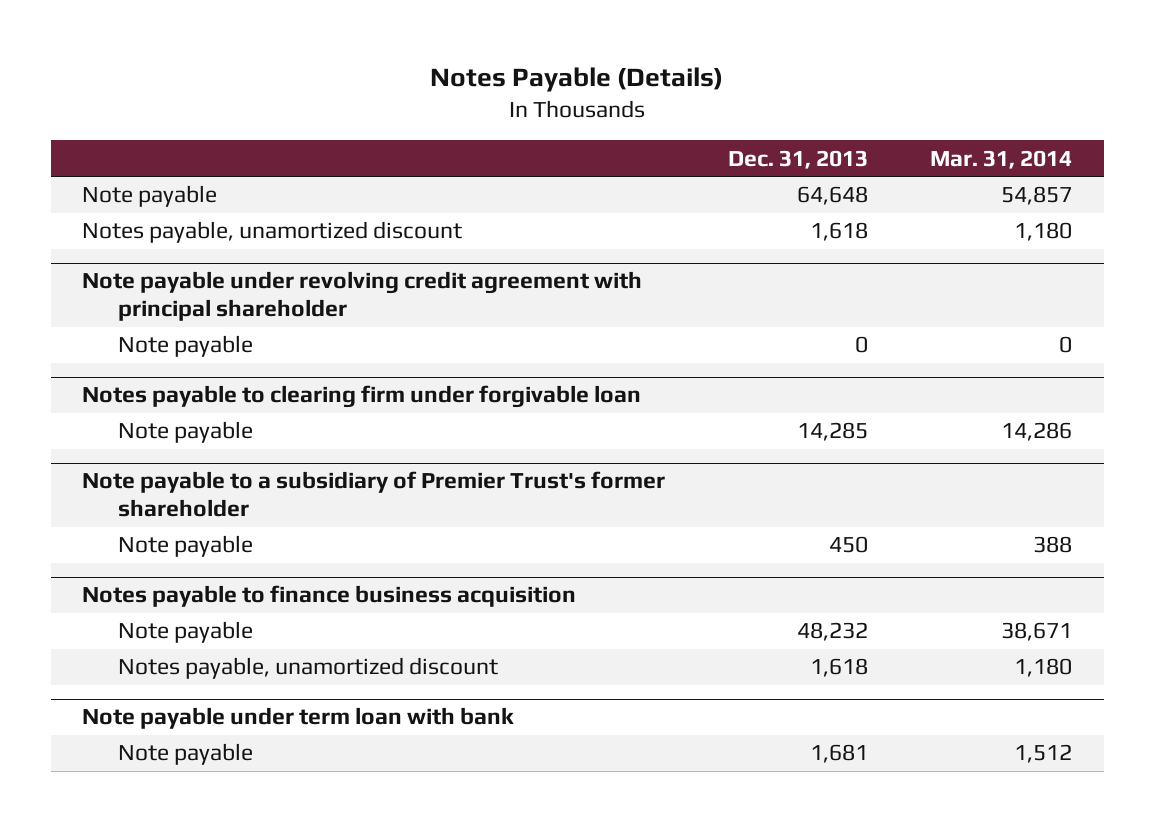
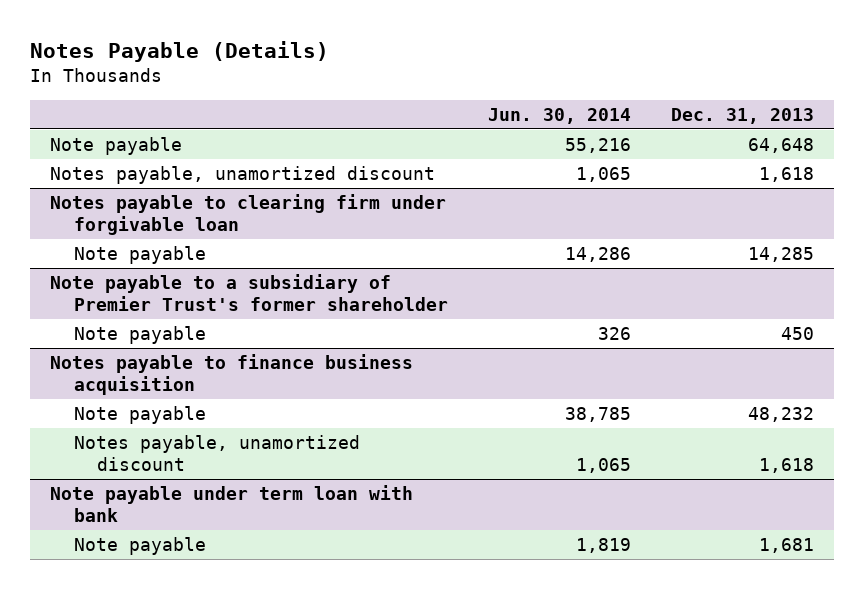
[930,149,1073,169] Mar. 31, 2014 -> none
none -> [487,107,631,124] Jun. 30, 2014
[82,271,643,322] Note payable under revolving credit agreement with principal shareholder -> none
[117,335,253,358] Note payable -> none

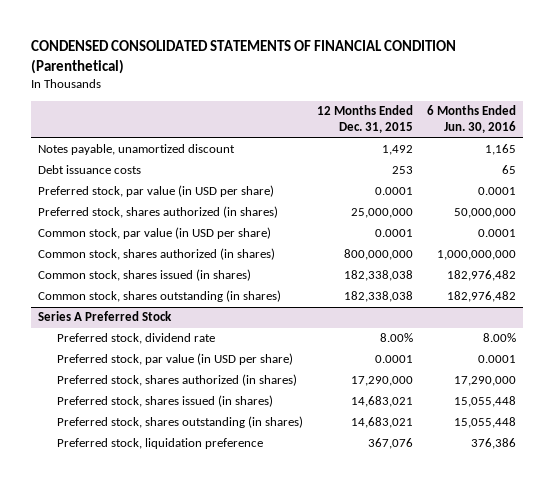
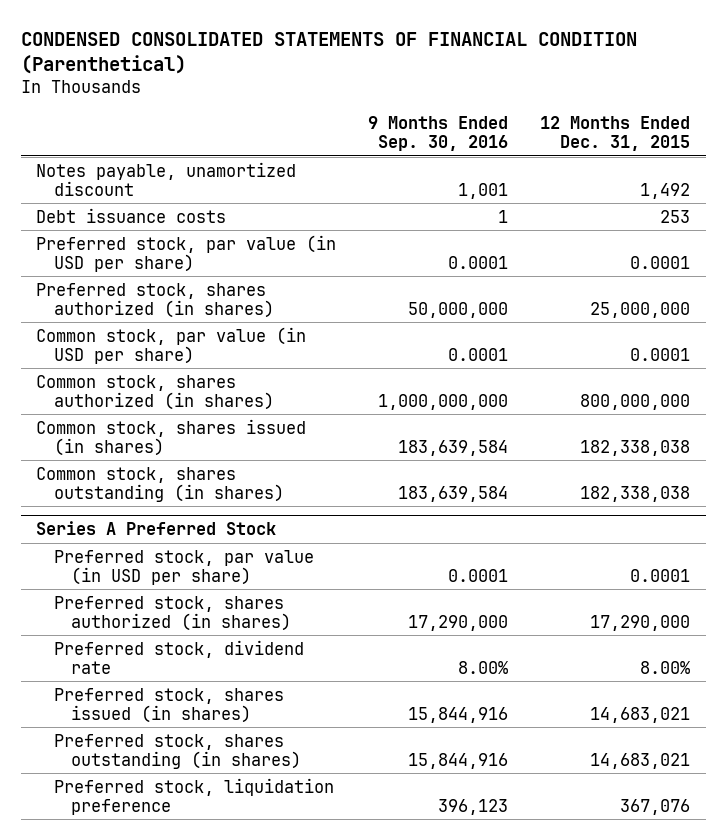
[427,105,517,134] 6 Months Ended Jun. 30, 2016 -> none
none -> [368,115,509,152] 9 Months Ended Sep. 30, 2016
[56,333,215,345] Preferred stock, dividend rate -> [53,639,304,674] Preferred stock, dividend rate

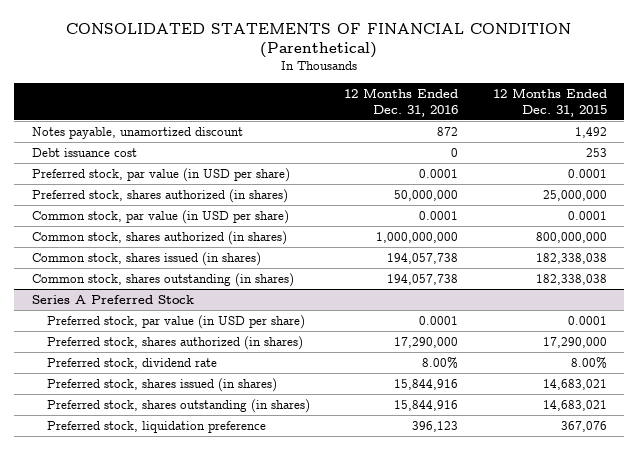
[20,31,637,75] CONDENSED CONSOLIDATED STATEMENTS OF FINANCIAL CONDITION (Parenthetical) -> [66,22,572,59] CONSOLIDATED STATEMENTS OF FINANCIAL CONDITION (Parenthetical)
[368,115,509,152] 9 Months Ended Sep. 30, 2016 -> none
none -> [344,87,459,117] 12 Months Ended Dec. 31, 2016
[36,207,227,223] Debt issuance costs -> [31,147,137,157] Debt issuance cost

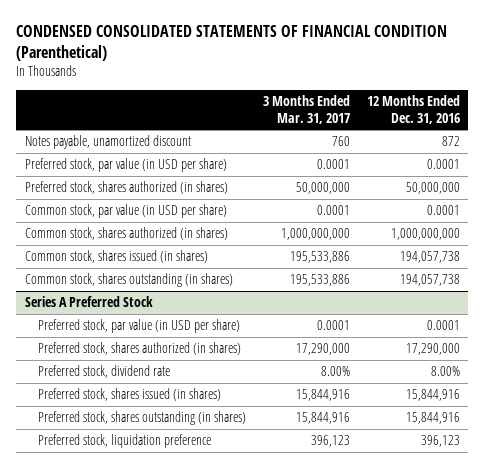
[66,22,572,59] CONSOLIDATED STATEMENTS OF FINANCIAL CONDITION (Parenthetical) -> [16,25,448,62] CONDENSED CONSOLIDATED STATEMENTS OF FINANCIAL CONDITION (Parenthetical)
[492,87,607,117] 12 Months Ended Dec. 31, 2015 -> none
none -> [263,95,351,124] 3 Months Ended Mar. 31, 2017
[31,147,137,157] Debt issuance cost -> none

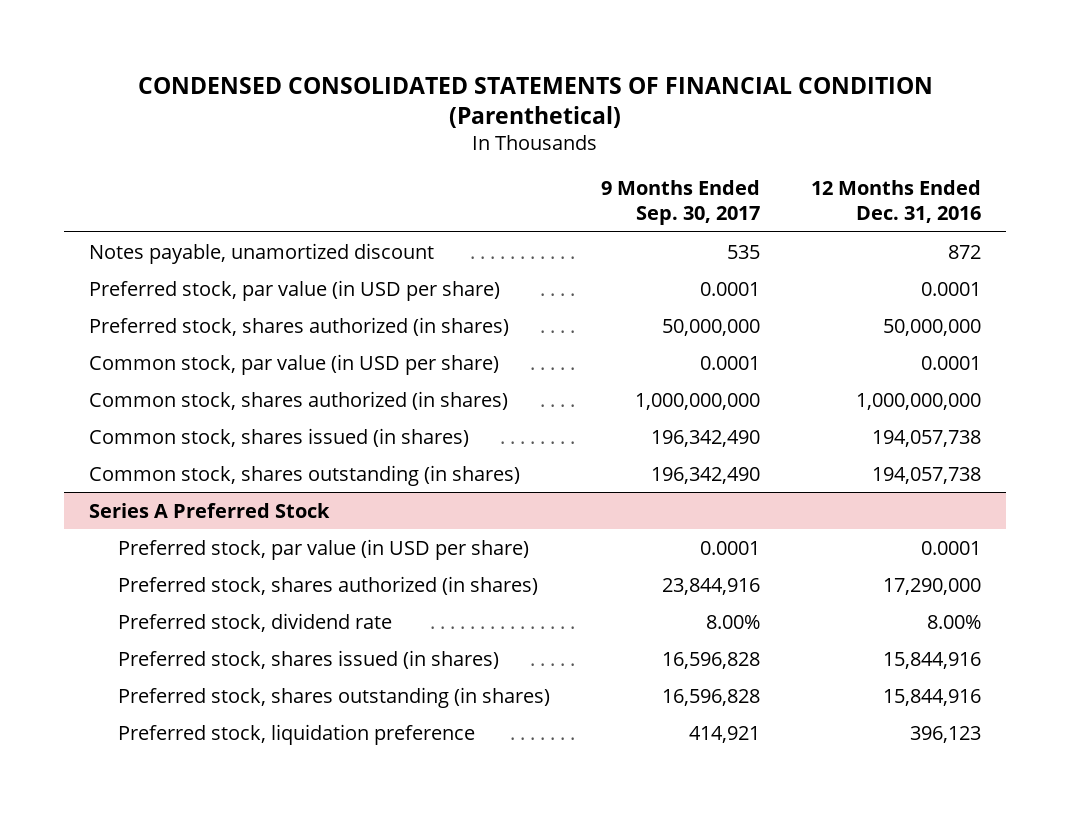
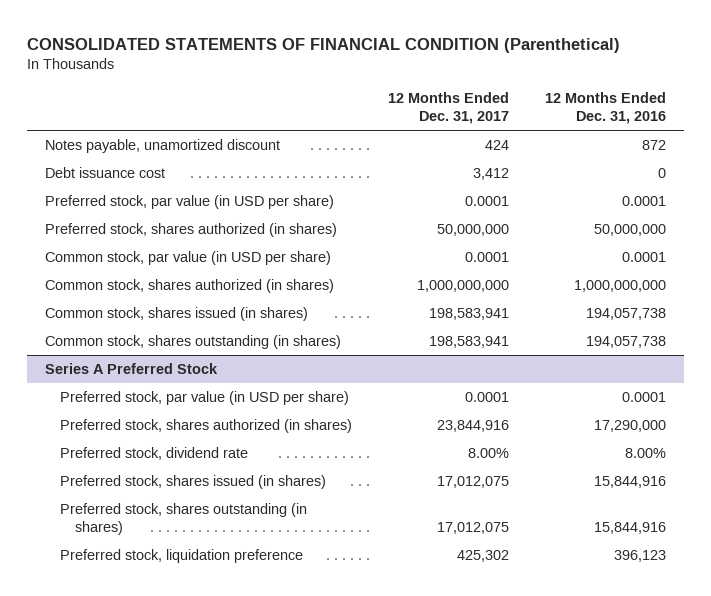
[137,76,933,128] CONDENSED CONSOLIDATED STATEMENTS OF FINANCIAL CONDITION (Parenthetical) -> [27,37,621,53] CONSOLIDATED STATEMENTS OF FINANCIAL CONDITION (Parenthetical)
[600,180,760,225] 9 Months Ended Sep. 30, 2017 -> none
none -> [387,91,509,124] 12 Months Ended Dec. 31, 2017
none -> [45,167,166,179] Debt issuance cost

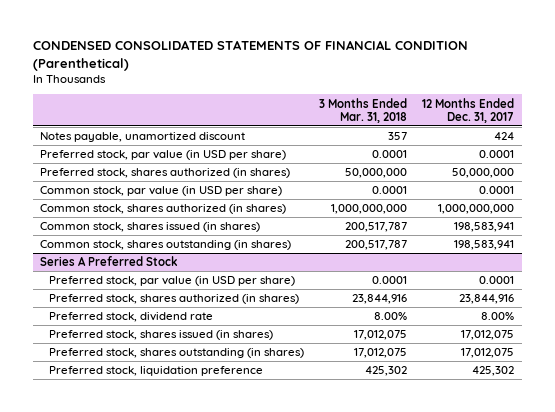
[27,37,621,53] CONSOLIDATED STATEMENTS OF FINANCIAL CONDITION (Parenthetical) -> [32,40,468,71] CONDENSED CONSOLIDATED STATEMENTS OF FINANCIAL CONDITION (Parenthetical)
[544,91,666,124] 12 Months Ended Dec. 31, 2016 -> none
none -> [319,97,408,123] 3 Months Ended Mar. 31, 2018
[45,167,166,179] Debt issuance cost -> none

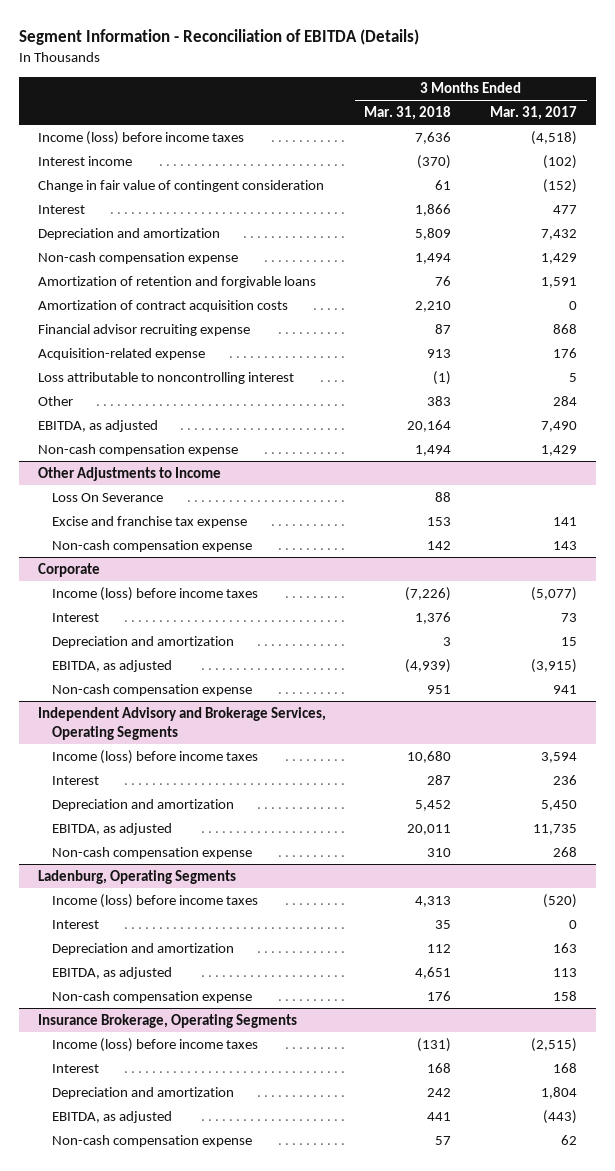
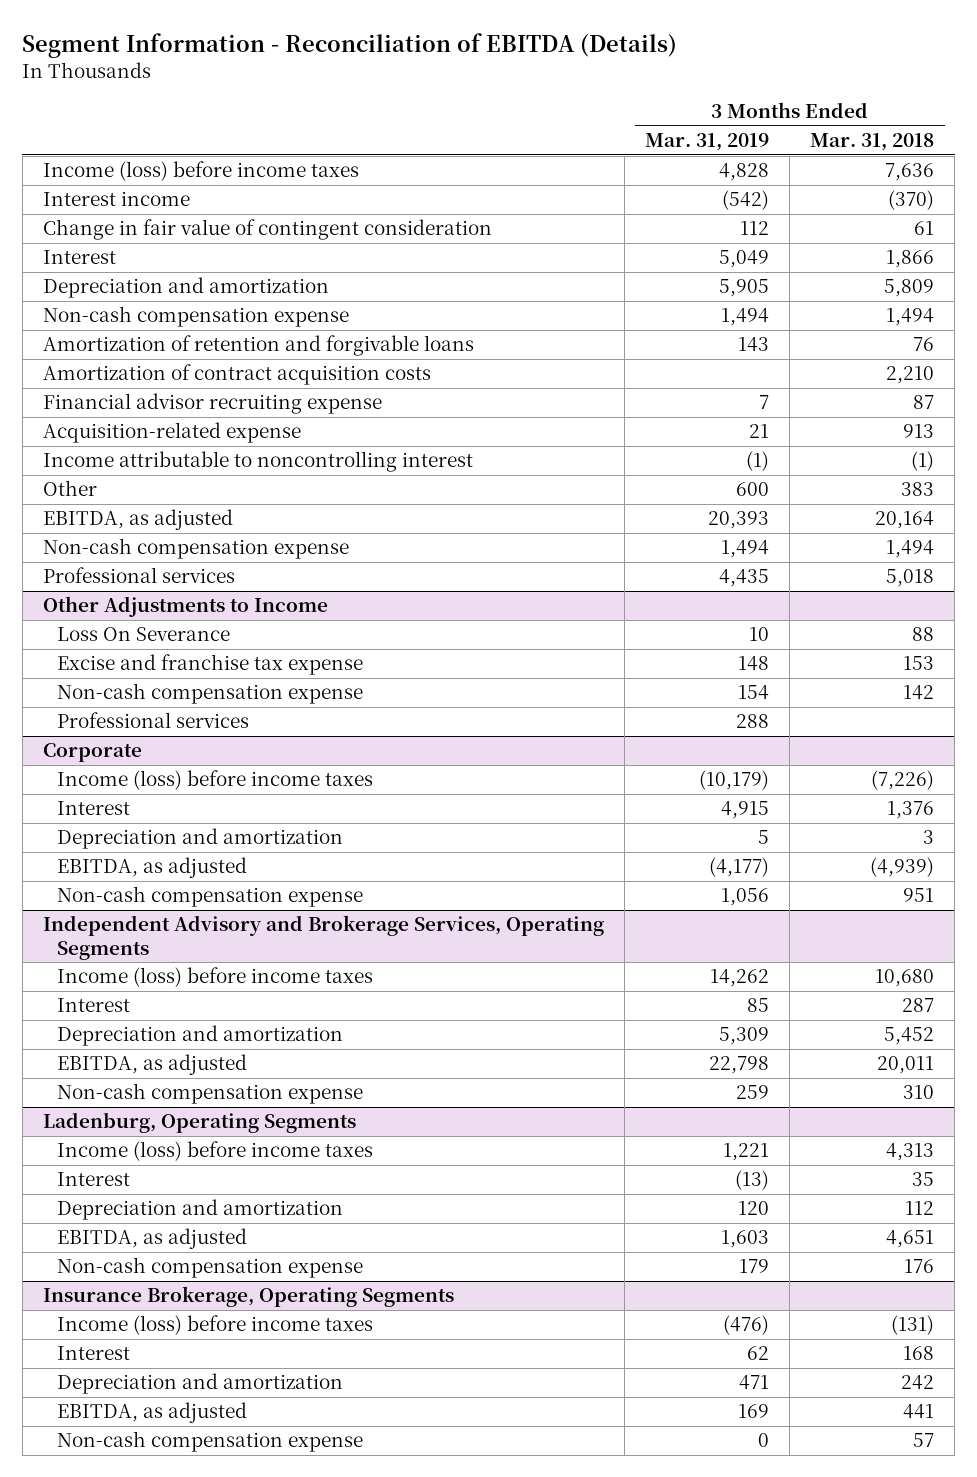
[489,106,577,121] Mar. 31, 2017 -> none
none -> [645,133,770,152] Mar. 31, 2019
[37,371,294,384] Loss attributable to noncontrolling interest -> [43,451,474,473] Income attributable to noncontrolling interest
none -> [43,567,236,584] Professional services
none -> [57,712,250,729] Professional services

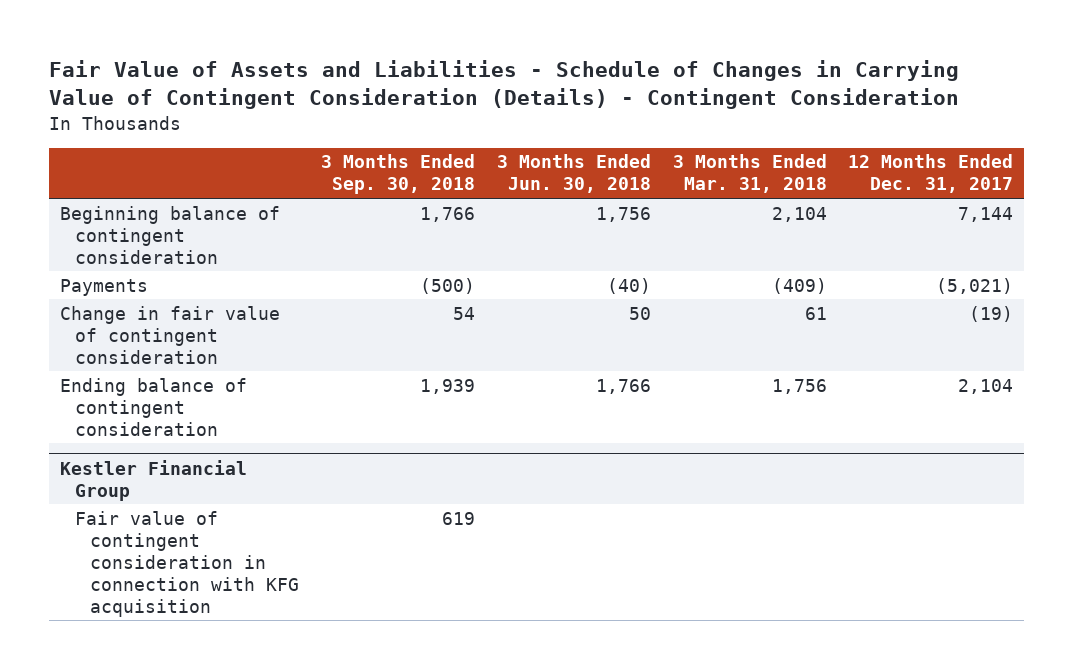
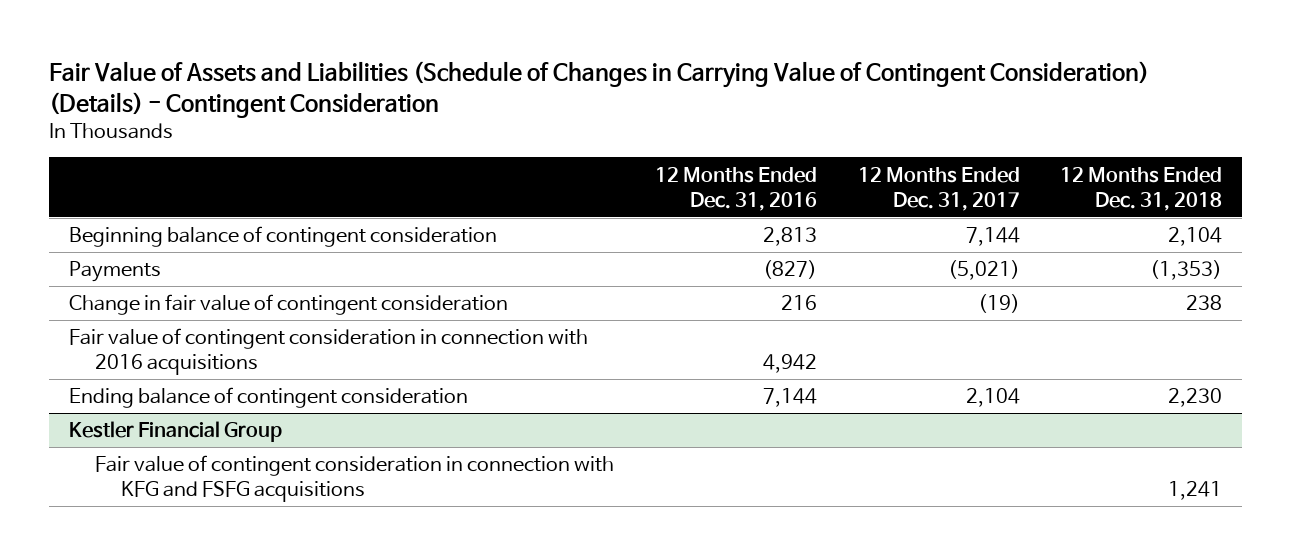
[49,60,960,110] Fair Value of Assets and Liabilities - Schedule of Changes in Carrying Value of Contingent Consideration (Details) - Contingent Consideration -> [49,60,1150,118] Fair Value of Assets and Liabilities (Schedule of Changes in Carrying Value of Contingent Consideration) (Details) - Contingent Consideration
[321,154,476,195] 3 Months Ended Sep. 30, 2018 -> none
[496,154,651,194] 3 Months Ended Jun. 30, 2018 -> none
[672,154,827,194] 3 Months Ended Mar. 31, 2018 -> none
none -> [654,166,817,211] 12 Months Ended Dec. 31, 2016
none -> [1060,166,1223,211] 12 Months Ended Dec. 31, 2018
none -> [69,328,589,376] Fair value of contingent consideration in connection with 2016 acquisitions
[75,510,300,617] Fair value of contingent consideration in connection with KFG acquisition -> [95,455,615,503] Fair value of contingent consideration in connection with KFG and FSFG acquisitions

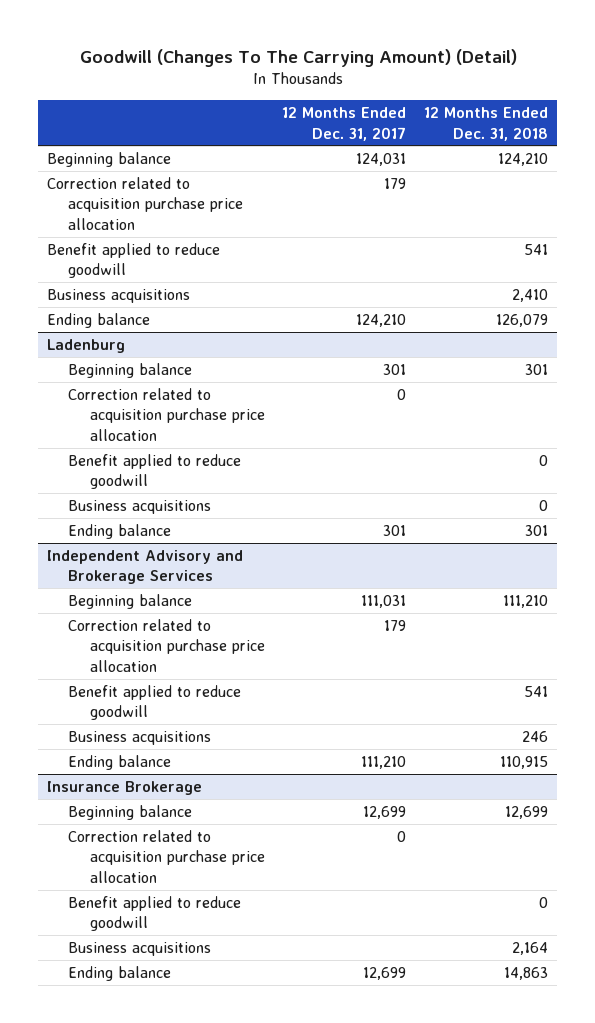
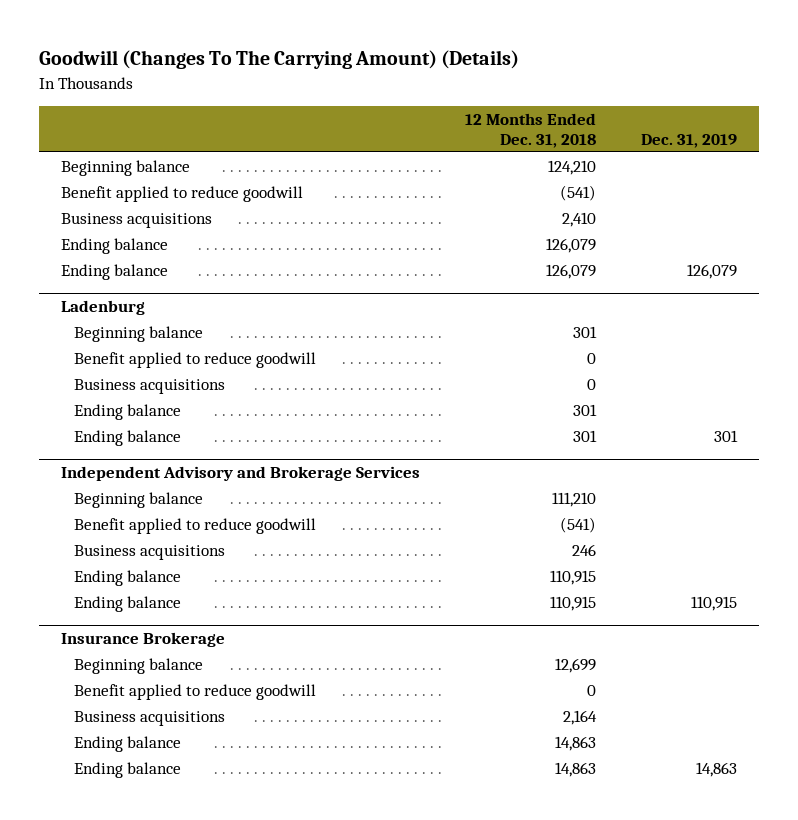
[79,48,517,67] Goodwill (Changes To The Carrying Amount) (Detail) -> [38,50,519,70] Goodwill (Changes To The Carrying Amount) (Details)
[282,107,407,141] 12 Months Ended Dec. 31, 2017 -> none
none -> [640,133,737,148] Dec. 31, 2019
[47,176,244,230] Correction related to acquisition purchase price allocation -> none
[524,243,549,255] 541 -> [559,184,596,201] (541)
none -> [60,263,168,280] Ending balance
[68,387,265,441] Correction related to acquisition purchase price allocation -> none
none -> [73,429,181,446] Ending balance
[68,618,265,672] Correction related to acquisition purchase price allocation -> none
[524,685,549,697] 541 -> [559,516,596,533] (541)
none -> [73,595,181,612] Ending balance
[68,829,265,883] Correction related to acquisition purchase price allocation -> none
none -> [73,761,181,778] Ending balance

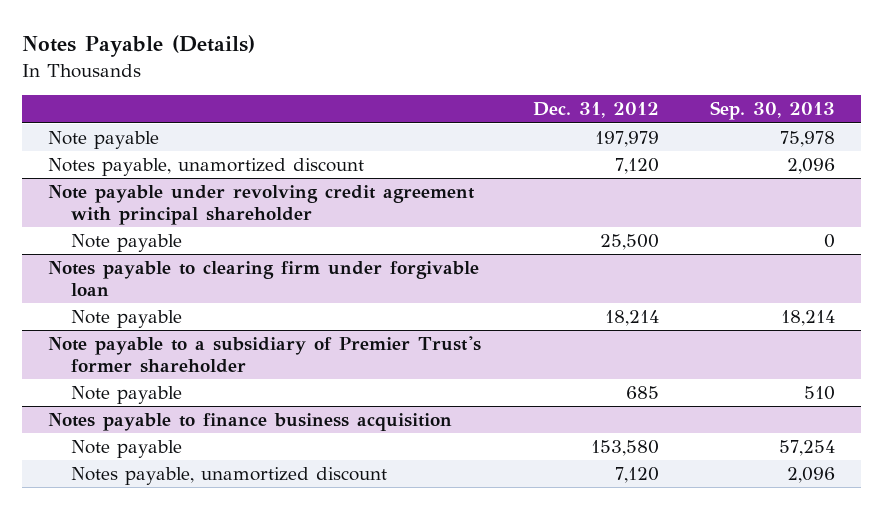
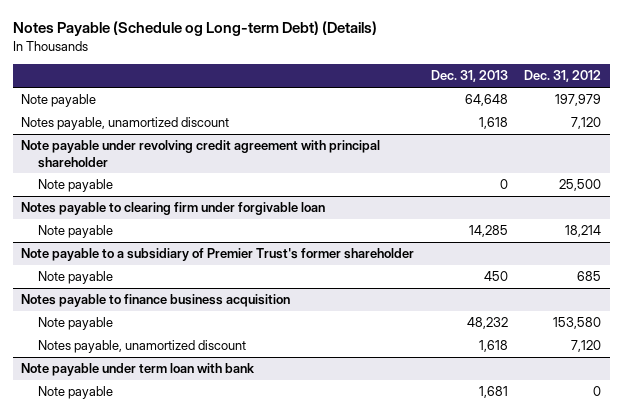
[22,35,256,58] Notes Payable (Details) -> [12,21,377,37] Notes Payable (Schedule og Long-term Debt) (Details)
[710,101,836,121] Sep. 30, 2013 -> none
none -> [430,70,508,83] Dec. 31, 2013
none -> [21,363,256,377] Note payable under term loan with bank
none -> [38,386,114,400] Note payable

